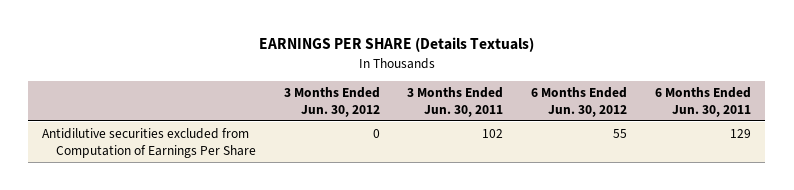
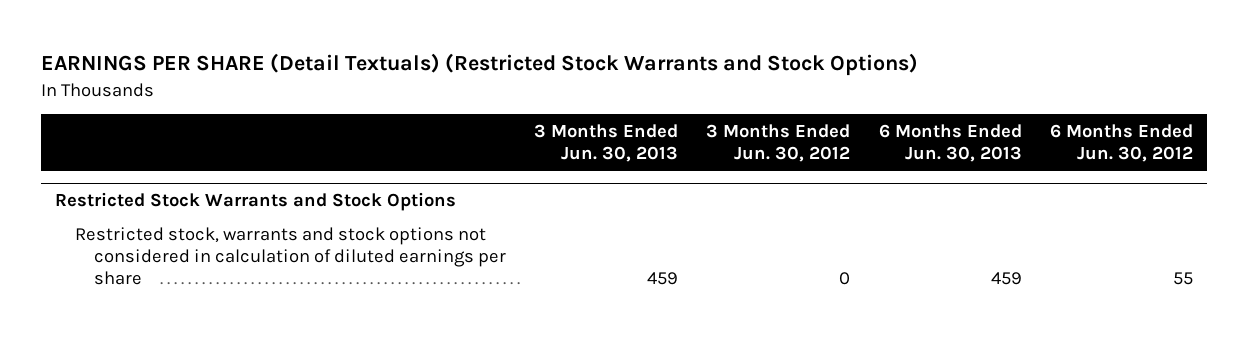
[258,37,534,53] EARNINGS PER SHARE (Details Textuals) -> [41,53,919,77] EARNINGS PER SHARE (Detail Textuals) (Restricted Stock Warrants and Stock Options)
[407,86,504,117] 3 Months Ended Jun. 30, 2011 -> none
[655,86,752,117] 6 Months Ended Jun. 30, 2011 -> none
none -> [534,124,679,163] 3 Months Ended Jun. 30, 2013
none -> [878,124,1022,163] 6 Months Ended Jun. 30, 2013
none -> [55,192,457,212] Restricted Stock Warrants and Stock Options
[42,127,256,158] Antidilutive securities excluded from Computation of Earnings Per Share -> [74,227,506,286] Restricted stock, warrants and stock options not considered in calculation of diluted earnings per share

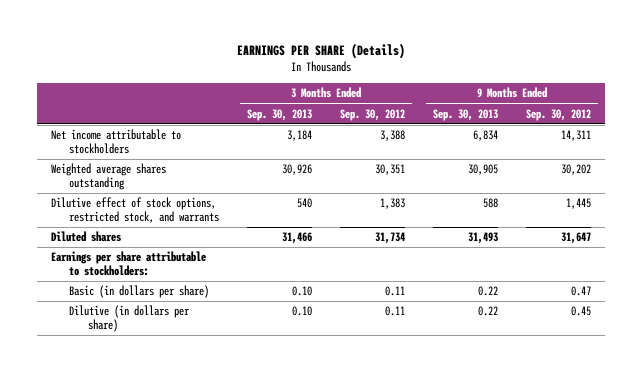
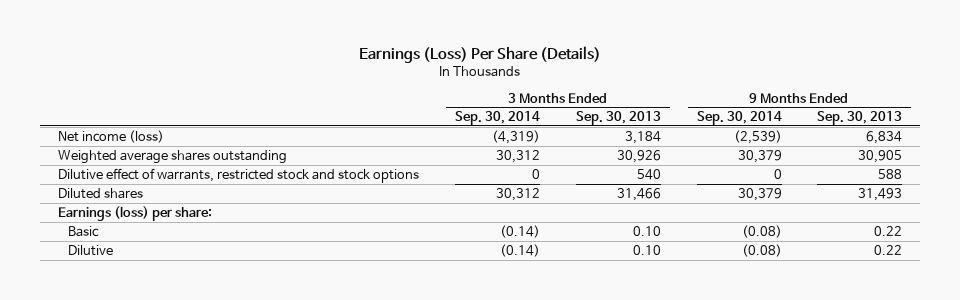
[237,43,406,60] EARNINGS PER SHARE (Details) -> [359,46,602,64] Earnings (Loss) Per Share (Details)
[340,108,406,121] Sep. 30, 2012 -> none
[526,108,592,121] Sep. 30, 2012 -> none
none -> [454,111,540,126] Sep. 30, 2014
none -> [696,111,782,126] Sep. 30, 2014
[50,129,181,155] Net income attributable to stockholders -> [58,129,165,143] Net income (loss)
[50,197,220,224] Dilutive effect of stock options, restricted stock, and warrants -> [58,167,420,183] Dilutive effect of warrants, restricted stock and stock options
[50,251,206,277] Earnings per share attributable to stockholders: -> [58,205,213,221] Earnings (loss) per share:
[69,285,210,299] Basic (in dollars per share) -> [67,225,99,237] Basic
[69,305,191,333] Dilutive (in dollars per share) -> [67,244,113,256] Dilutive

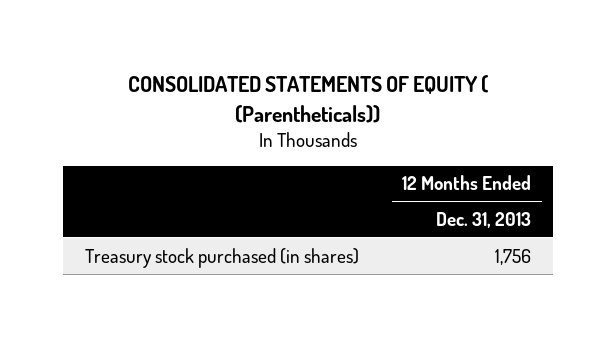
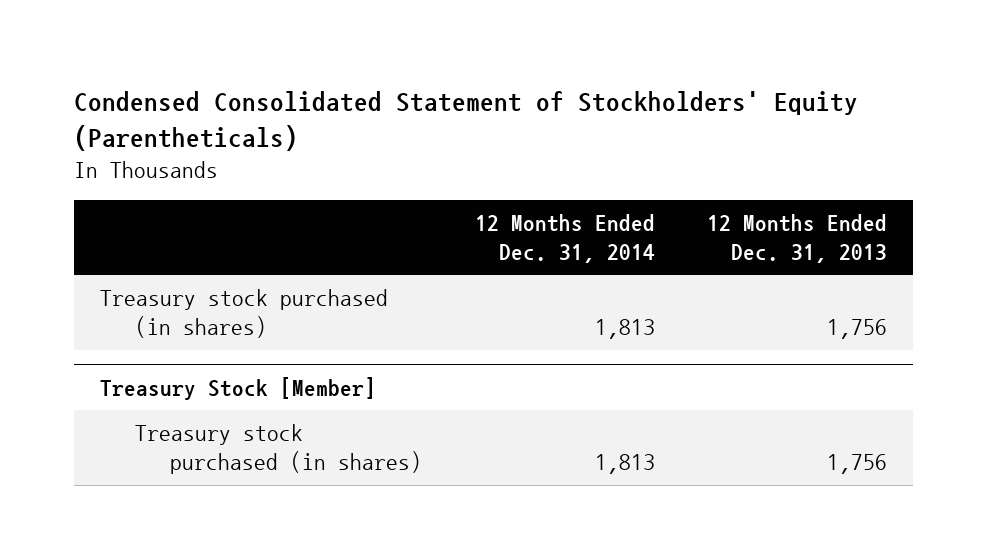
[128,75,489,123] CONSOLIDATED STATEMENTS OF EQUITY ( (Parentheticals)) -> [74,90,859,151] Condensed Consolidated Statement of Stockholders' Equity (Parentheticals)
none -> [474,213,655,263] 12 Months Ended Dec. 31, 2014
none -> [100,376,377,400] Treasury Stock [Member]
none -> [135,424,423,475] Treasury stock purchased (in shares)

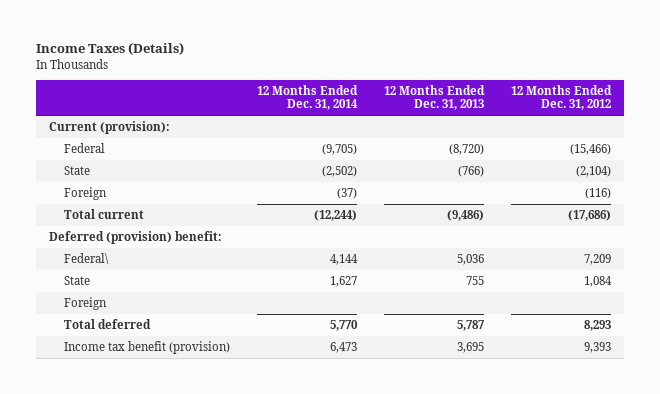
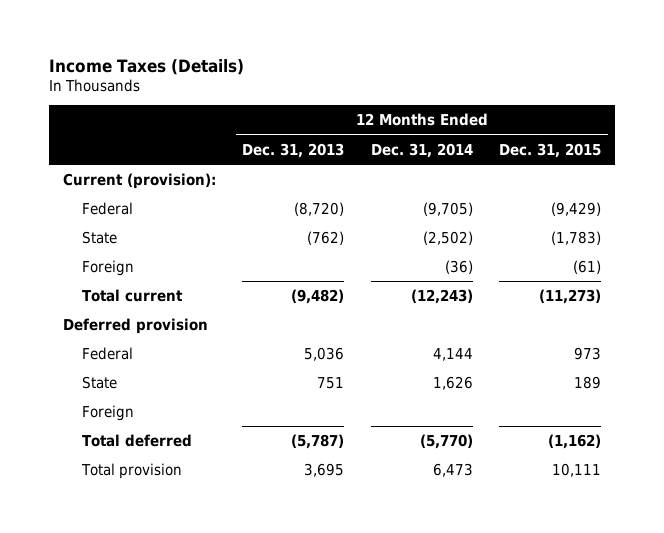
[510,85,612,111] 12 Months Ended Dec. 31, 2012 -> none
none -> [499,142,602,158] Dec. 31, 2015
[457,165,484,177] (766) -> [307,230,345,245] (762)
[336,187,357,199] (37) -> [444,259,473,274] (36)
[313,209,357,221] (12,244) -> [410,288,473,304] (12,243)
[446,209,484,221] (9,486) -> [291,288,345,304] (9,482)
[49,230,223,244] Deferred (provision) benefit: -> [62,317,208,334] Deferred provision
[63,252,109,264] Federal\ -> [81,346,133,360] Federal
[329,275,357,287] 1,627 -> [432,375,473,390] 1,626
[465,275,484,285] 755 -> [317,376,345,389] 751
[329,319,358,331] 5,770 -> [419,433,473,449] (5,770)
[456,319,485,331] 5,787 -> [291,433,345,449] (5,787)
[63,340,230,354] Income tax benefit (provision) -> [80,462,182,479] Total provision

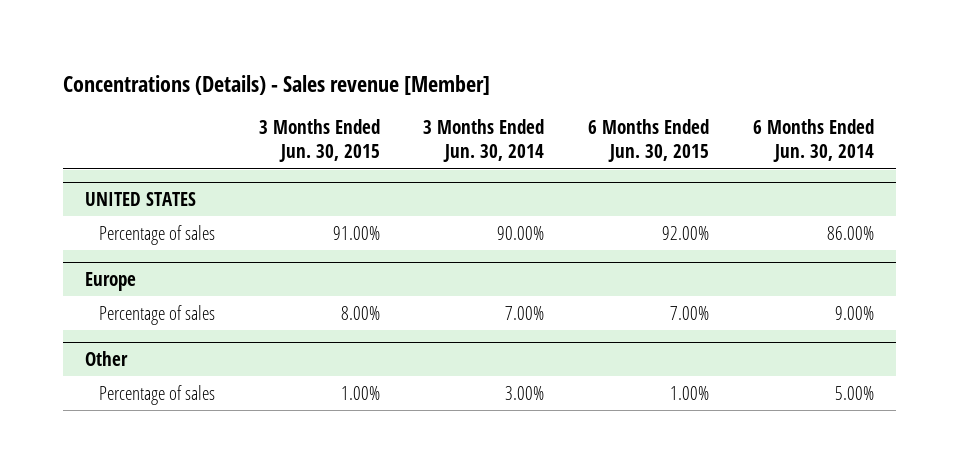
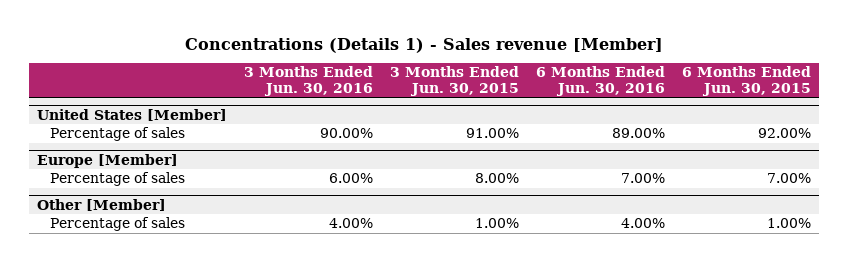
[63,74,491,95] Concentrations (Details) - Sales revenue [Member] -> [185,37,664,53] Concentrations (Details 1) - Sales revenue [Member]
[423,119,545,163] 3 Months Ended Jun. 30, 2014 -> none
[753,119,875,163] 6 Months Ended Jun. 30, 2014 -> none
none -> [244,66,374,96] 3 Months Ended Jun. 30, 2016
none -> [535,66,665,96] 6 Months Ended Jun. 30, 2016
[85,191,197,206] UNITED STATES -> [37,108,228,121] United States [Member]
[85,271,137,291] Europe -> [37,153,179,168] Europe [Member]
[85,350,129,366] Other -> [37,198,167,211] Other [Member]

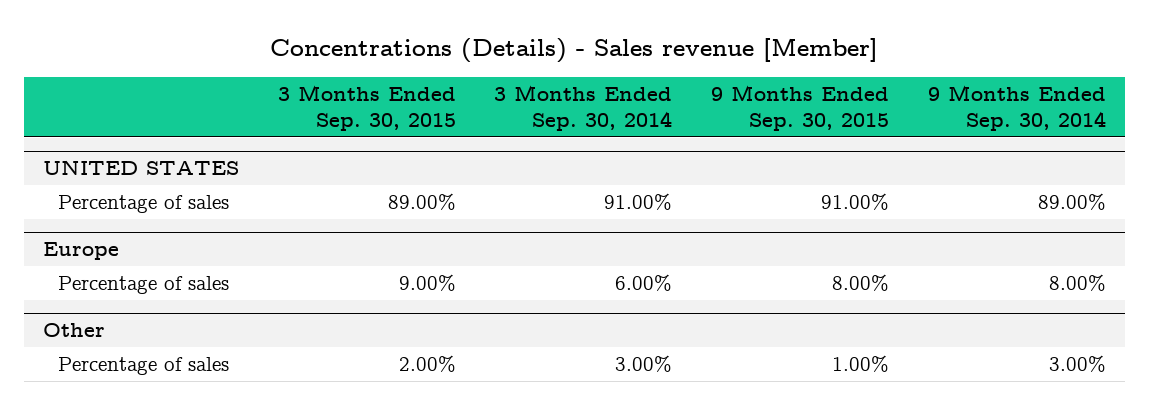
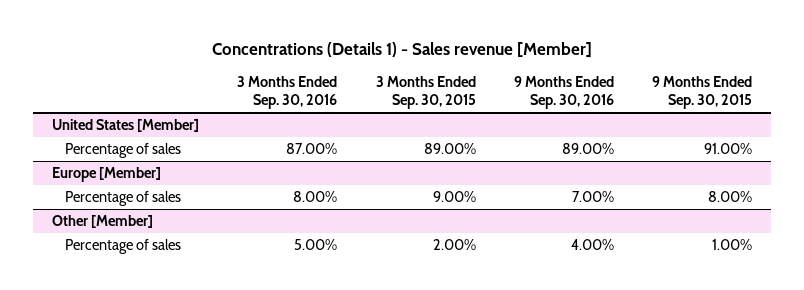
[270,38,879,64] Concentrations (Details) - Sales revenue [Member] -> [212,42,593,59] Concentrations (Details 1) - Sales revenue [Member]
[494,84,673,132] 3 Months Ended Sep. 30, 2014 -> none
[927,84,1106,132] 9 Months Ended Sep. 30, 2014 -> none
none -> [237,76,338,110] 3 Months Ended Sep. 30, 2016
none -> [513,76,614,110] 9 Months Ended Sep. 30, 2016
[43,160,240,176] UNITED STATES -> [51,119,199,133] United States [Member]
[43,242,120,261] Europe -> [51,167,161,183] Europe [Member]
[43,323,106,338] Other -> [51,215,153,229] Other [Member]

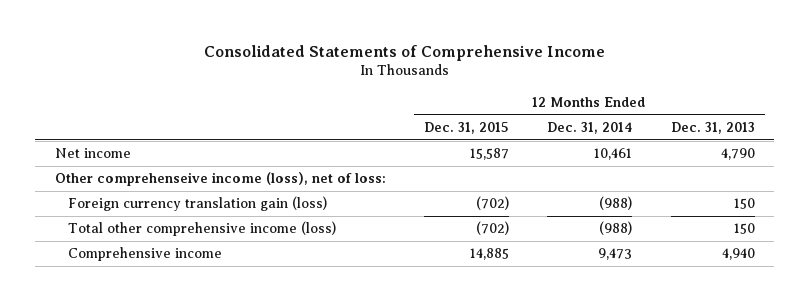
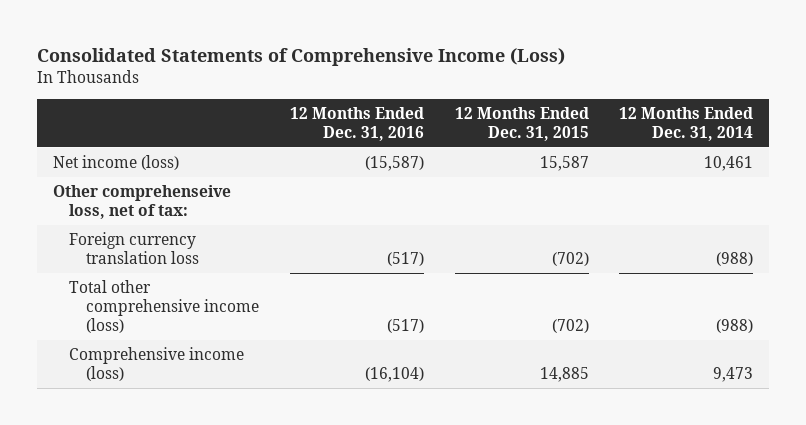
[203,44,605,61] Consolidated Statements of Comprehensive Income -> [37,47,566,66] Consolidated Statements of Comprehensive Income (Loss)
[670,121,755,134] Dec. 31, 2013 -> none
none -> [289,106,424,141] 12 Months Ended Dec. 31, 2016
[54,148,131,159] Net income -> [52,155,179,171] Net income (loss)
[54,172,386,187] Other comprehenseive income (loss), net of loss: -> [52,185,231,220] Other comprehenseive loss, net of tax:
[67,196,327,212] Foreign currency translation gain (loss) -> [69,232,200,265] Foreign currency translation loss
[67,247,222,262] Comprehensive income -> [69,347,245,382] Comprehensive income (loss)

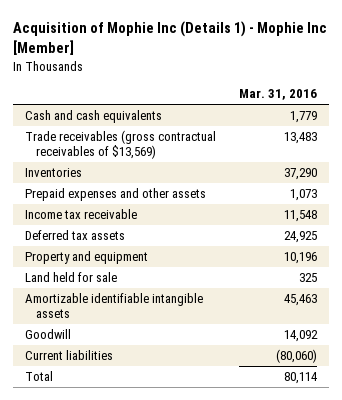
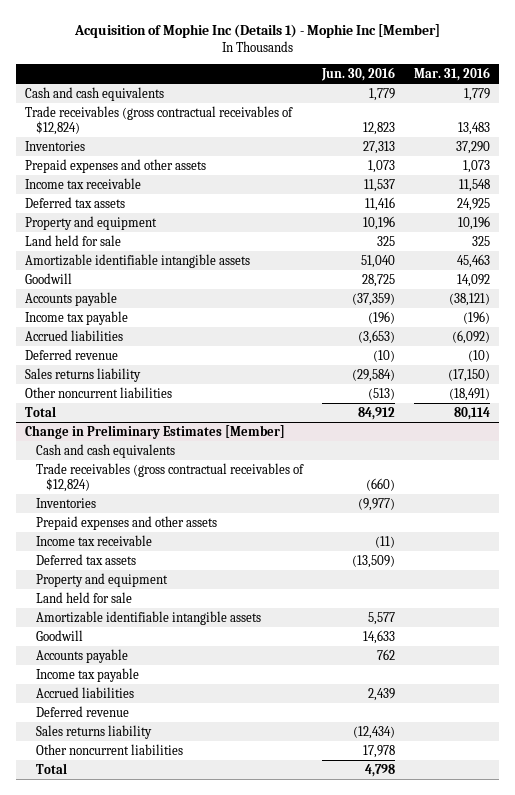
none -> [320,66,395,81] Jun. 30, 2016
[24,129,216,160] Trade receivables (gross contractual receivables of $13,569) -> [25,105,294,135] Trade receivables (gross contractual receivables of $12,824)
[24,349,113,360] Current liabilities -> none
none -> [25,291,118,306] Accounts payable
none -> [25,310,129,325] Income tax payable
none -> [25,329,124,341] Accrued liabilities
none -> [25,348,119,360] Deferred revenue
none -> [25,367,142,382] Sales returns liability
none -> [25,386,173,398] Other noncurrent liabilities
none -> [25,424,286,439] Change in Preliminary Estimates [Member]
none -> [35,443,175,458] Cash and cash equivalents
none -> [35,462,304,492] Trade receivables (gross contractual receivables of $12,824)
none -> [35,497,96,508] Inventories
none -> [35,515,217,530] Prepaid expenses and other assets
none -> [35,534,152,546] Income tax receivable
none -> [35,553,136,565] Deferred tax assets
none -> [35,572,168,587] Property and equipment
none -> [35,591,132,603] Land held for sale
none -> [35,610,261,625] Amortizable identifiable intangible assets
none -> [35,629,83,641] Goodwill
none -> [35,648,128,663] Accounts payable
none -> [35,667,139,682] Income tax payable
none -> [35,686,134,698] Accrued liabilities
none -> [35,705,129,717] Deferred revenue
none -> [35,724,152,739] Sales returns liability
none -> [35,743,183,755] Other noncurrent liabilities
none -> [35,762,67,774] Total

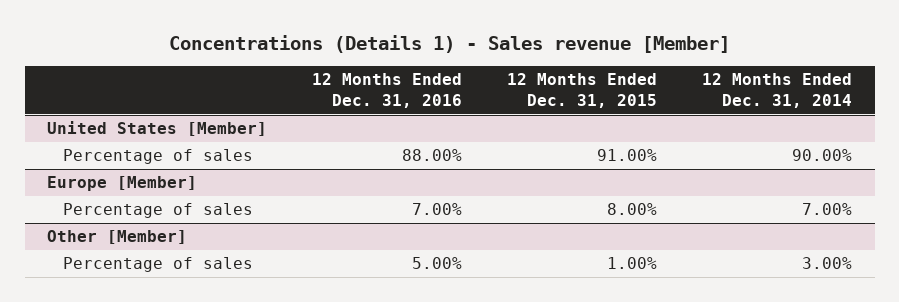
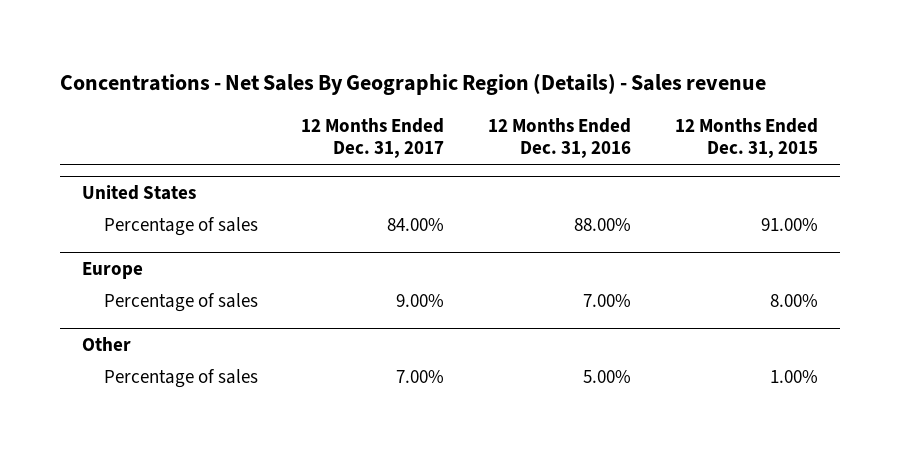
[168,34,730,53] Concentrations (Details 1) - Sales revenue [Member] -> [60,72,767,95] Concentrations - Net Sales By Geographic Region (Details) - Sales revenue
[702,73,853,109] 12 Months Ended Dec. 31, 2014 -> none
none -> [301,117,445,159] 12 Months Ended Dec. 31, 2017
[47,121,268,137] United States [Member] -> [82,184,197,200] United States
[47,176,198,192] Europe [Member] -> [82,261,144,279] Europe
[47,230,188,245] Other [Member] -> [82,336,132,351] Other

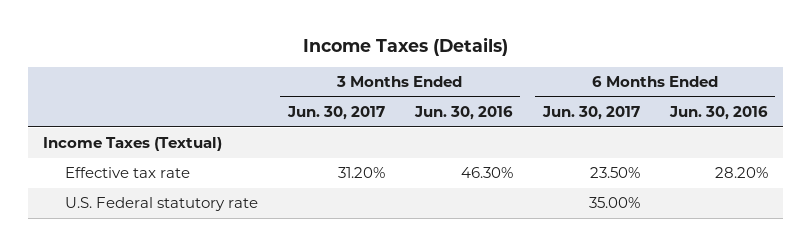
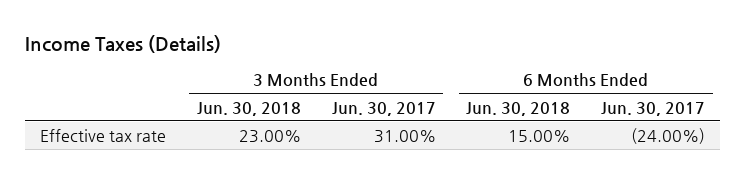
[413,106,513,121] Jun. 30, 2016 -> none
[668,106,768,121] Jun. 30, 2016 -> none
none -> [196,101,301,116] Jun. 30, 2018
none -> [466,101,571,116] Jun. 30, 2018
[43,137,223,152] Income Taxes (Textual) -> none
[64,197,258,212] U.S. Federal statutory rate -> none
[337,167,385,179] 31.20% -> [373,130,436,144] 31.00%
[589,167,640,179] 23.50% -> [630,128,705,145] (24.00%)

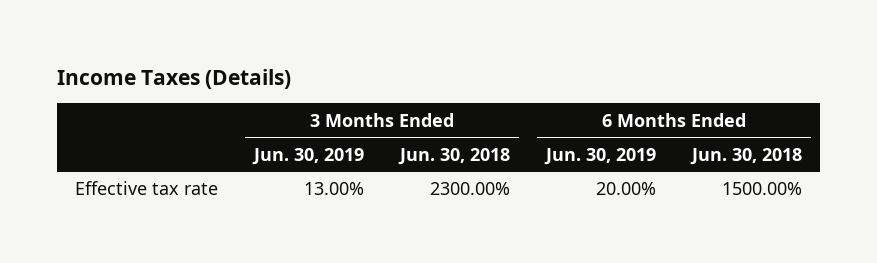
[331,101,436,116] Jun. 30, 2017 -> none
[600,101,705,116] Jun. 30, 2017 -> none
none -> [252,147,365,165] Jun. 30, 2019
none -> [544,147,657,165] Jun. 30, 2019
[238,130,301,144] 23.00% -> [430,182,511,196] 2300.00%
[508,130,571,143] 15.00% -> [722,182,803,196] 1500.00%

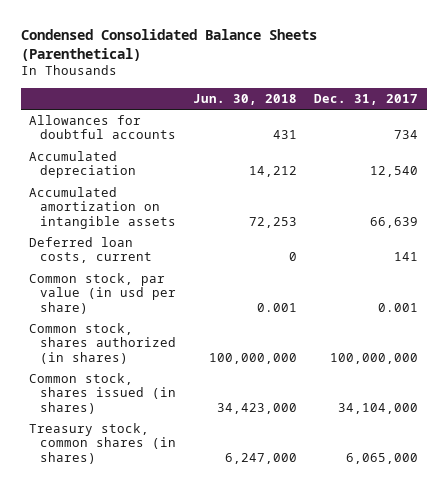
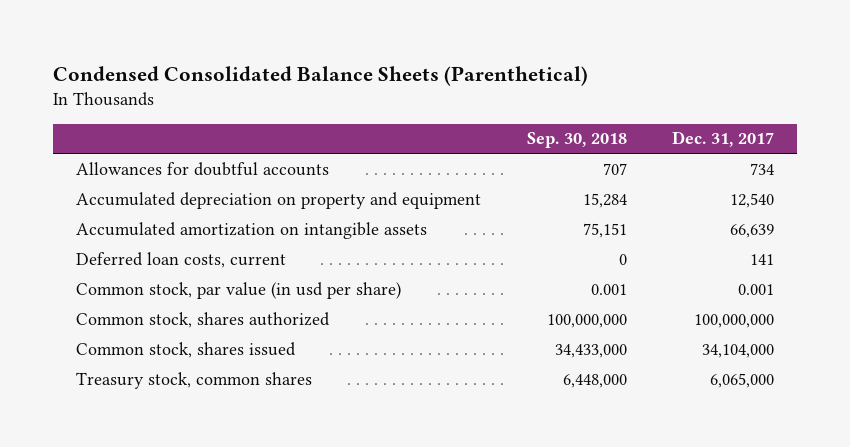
[193,93,298,105] Jun. 30, 2018 -> none
none -> [526,132,627,149] Sep. 30, 2018
[29,151,136,179] Accumulated depreciation -> [75,191,481,209] Accumulated depreciation on property and equipment
[29,323,176,364] Common stock, shares authorized (in shares) -> [75,311,330,328] Common stock, shares authorized
[29,373,176,414] Common stock, shares issued (in shares) -> [75,341,296,358] Common stock, shares issued
[29,423,176,464] Treasury stock, common shares (in shares) -> [75,371,312,389] Treasury stock, common shares

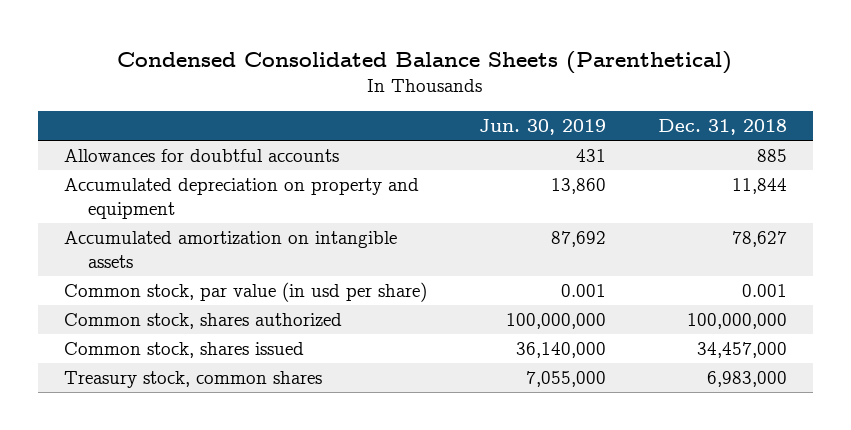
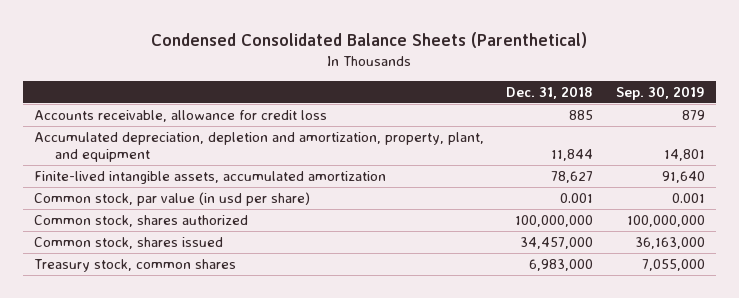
[478,119,606,136] Jun. 30, 2019 -> none
none -> [615,85,705,100] Sep. 30, 2019
[63,148,339,162] Allowances for doubtful accounts -> [34,110,328,123] Accounts receivable, allowance for credit loss
[63,177,419,219] Accumulated depreciation on property and equipment -> [34,132,485,163] Accumulated depreciation, depletion and amortization, property, plant, and equipment
[63,230,397,268] Accumulated amortization on intangible assets -> [34,171,387,185] Finite-lived intangible assets, accumulated amortization

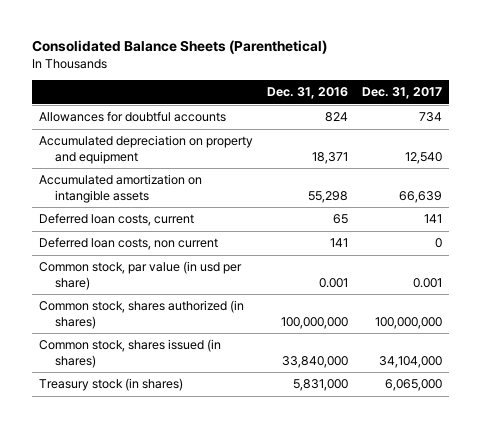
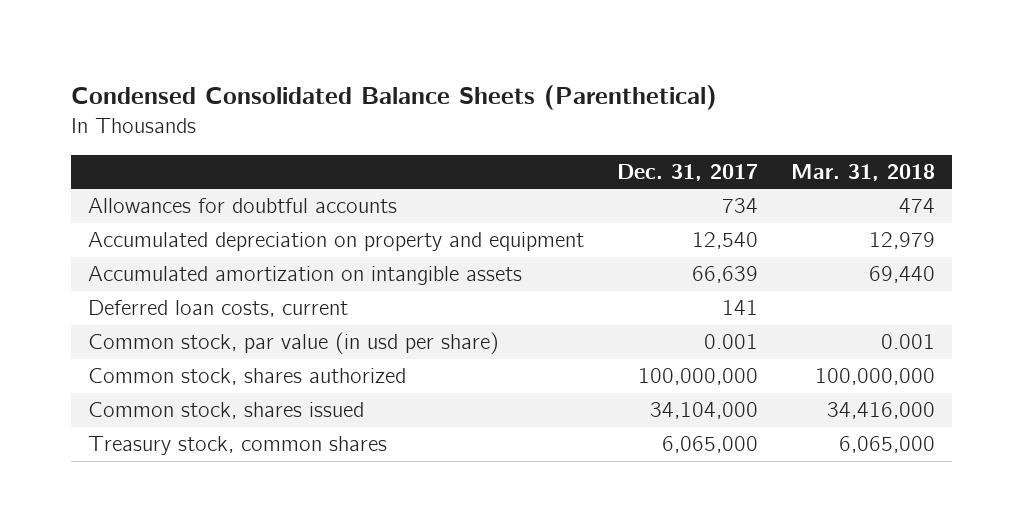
[32,40,328,55] Consolidated Balance Sheets (Parenthetical) -> [71,85,718,111] Condensed Consolidated Balance Sheets (Parenthetical)
[266,87,348,100] Dec. 31, 2016 -> none
none -> [791,163,936,181] Mar. 31, 2018
[38,237,218,251] Deferred loan costs, non current -> none
[38,300,244,329] Common stock, shares authorized (in shares) -> [87,368,406,386] Common stock, shares authorized
[38,339,221,368] Common stock, shares issued (in shares) -> [87,402,364,420] Common stock, shares issued
[38,378,183,392] Treasury stock (in shares) -> [87,436,387,456] Treasury stock, common shares

